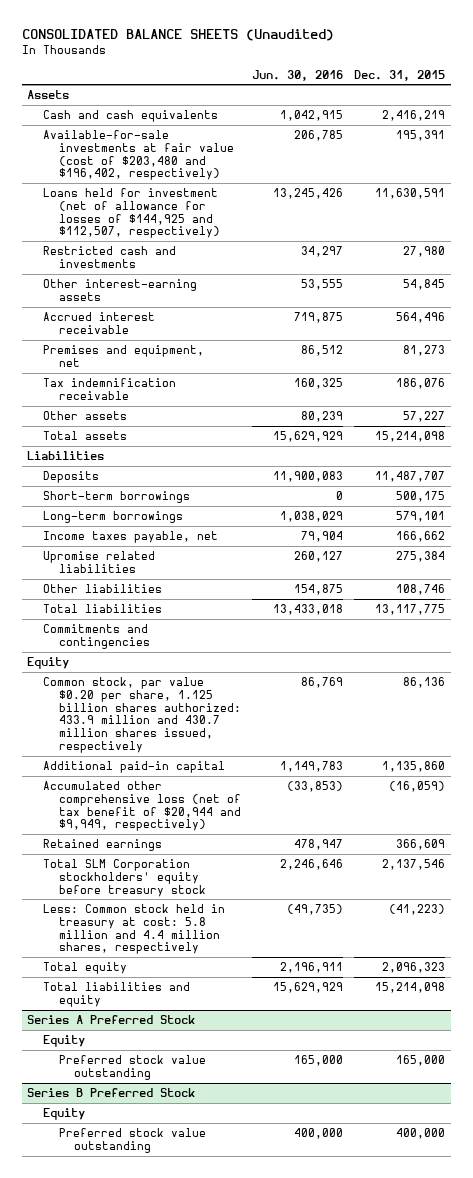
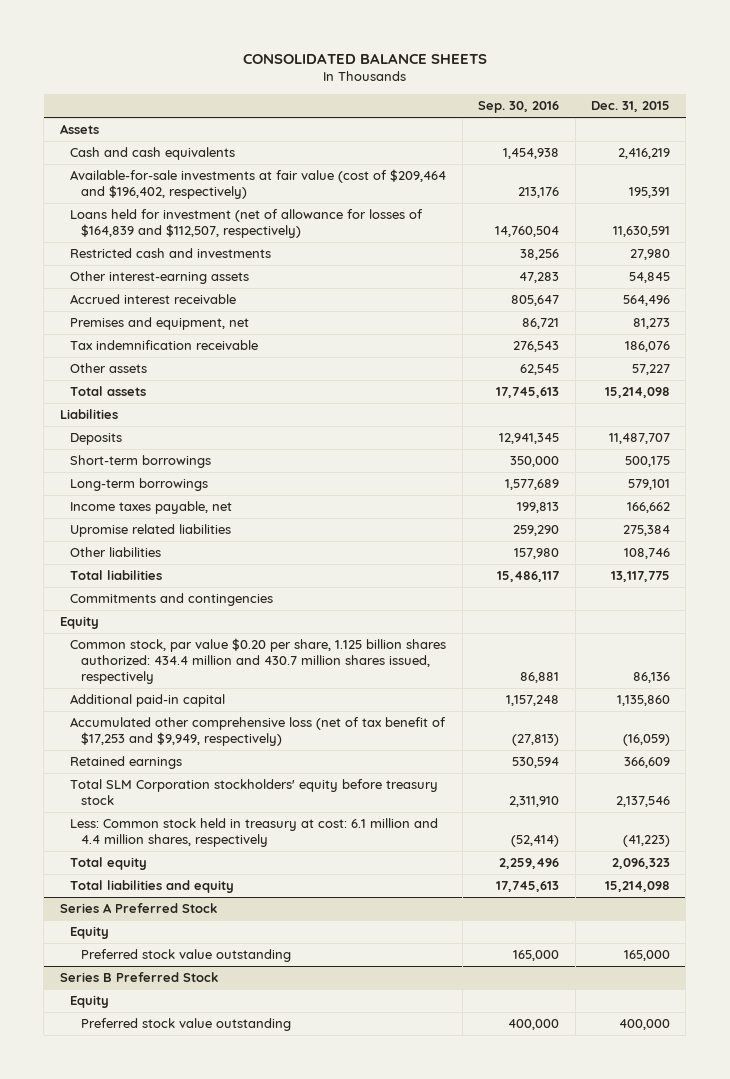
[21,28,334,41] CONSOLIDATED BALANCE SHEETS (Unaudited) -> [242,52,487,64] CONSOLIDATED BALANCE SHEETS
[251,69,343,81] Jun. 30, 2016 -> none
none -> [478,100,560,113] Sep. 30, 2016
[42,130,234,181] Available-for-sale investments at fair value (cost of $203,480 and $196,402, respectively) -> [70,169,447,200] Available-for-sale investments at fair value (cost of $209,464 and $196,402, respectively)
[42,188,220,239] Loans held for investment (net of allowance for losses of $144,925 and $112,507, respectively) -> [70,209,424,239] Loans held for investment (net of allowance for losses of $164,839 and $112,507, respectively)
[42,677,241,754] Common stock, par value $0.20 per share, 1.125 billion shares authorized: 433.9 million and 430.7 million shares issued, respectively -> [70,638,447,685] Common stock, par value $0.20 per share, 1.125 billion shares authorized: 434.4 million and 430.7 million shares issued, respectively
[42,781,241,832] Accumulated other comprehensive loss (net of tax benefit of $20,944 and $9,949, respectively) -> [70,717,447,747] Accumulated other comprehensive loss (net of tax benefit of $17,253 and $9,949, respectively)
[42,904,225,955] Less: Common stock held in treasury at cost: 5.8 million and 4.4 million shares, respectively -> [70,818,439,848] Less: Common stock held in treasury at cost: 6.1 million and 4.4 million shares, respectively

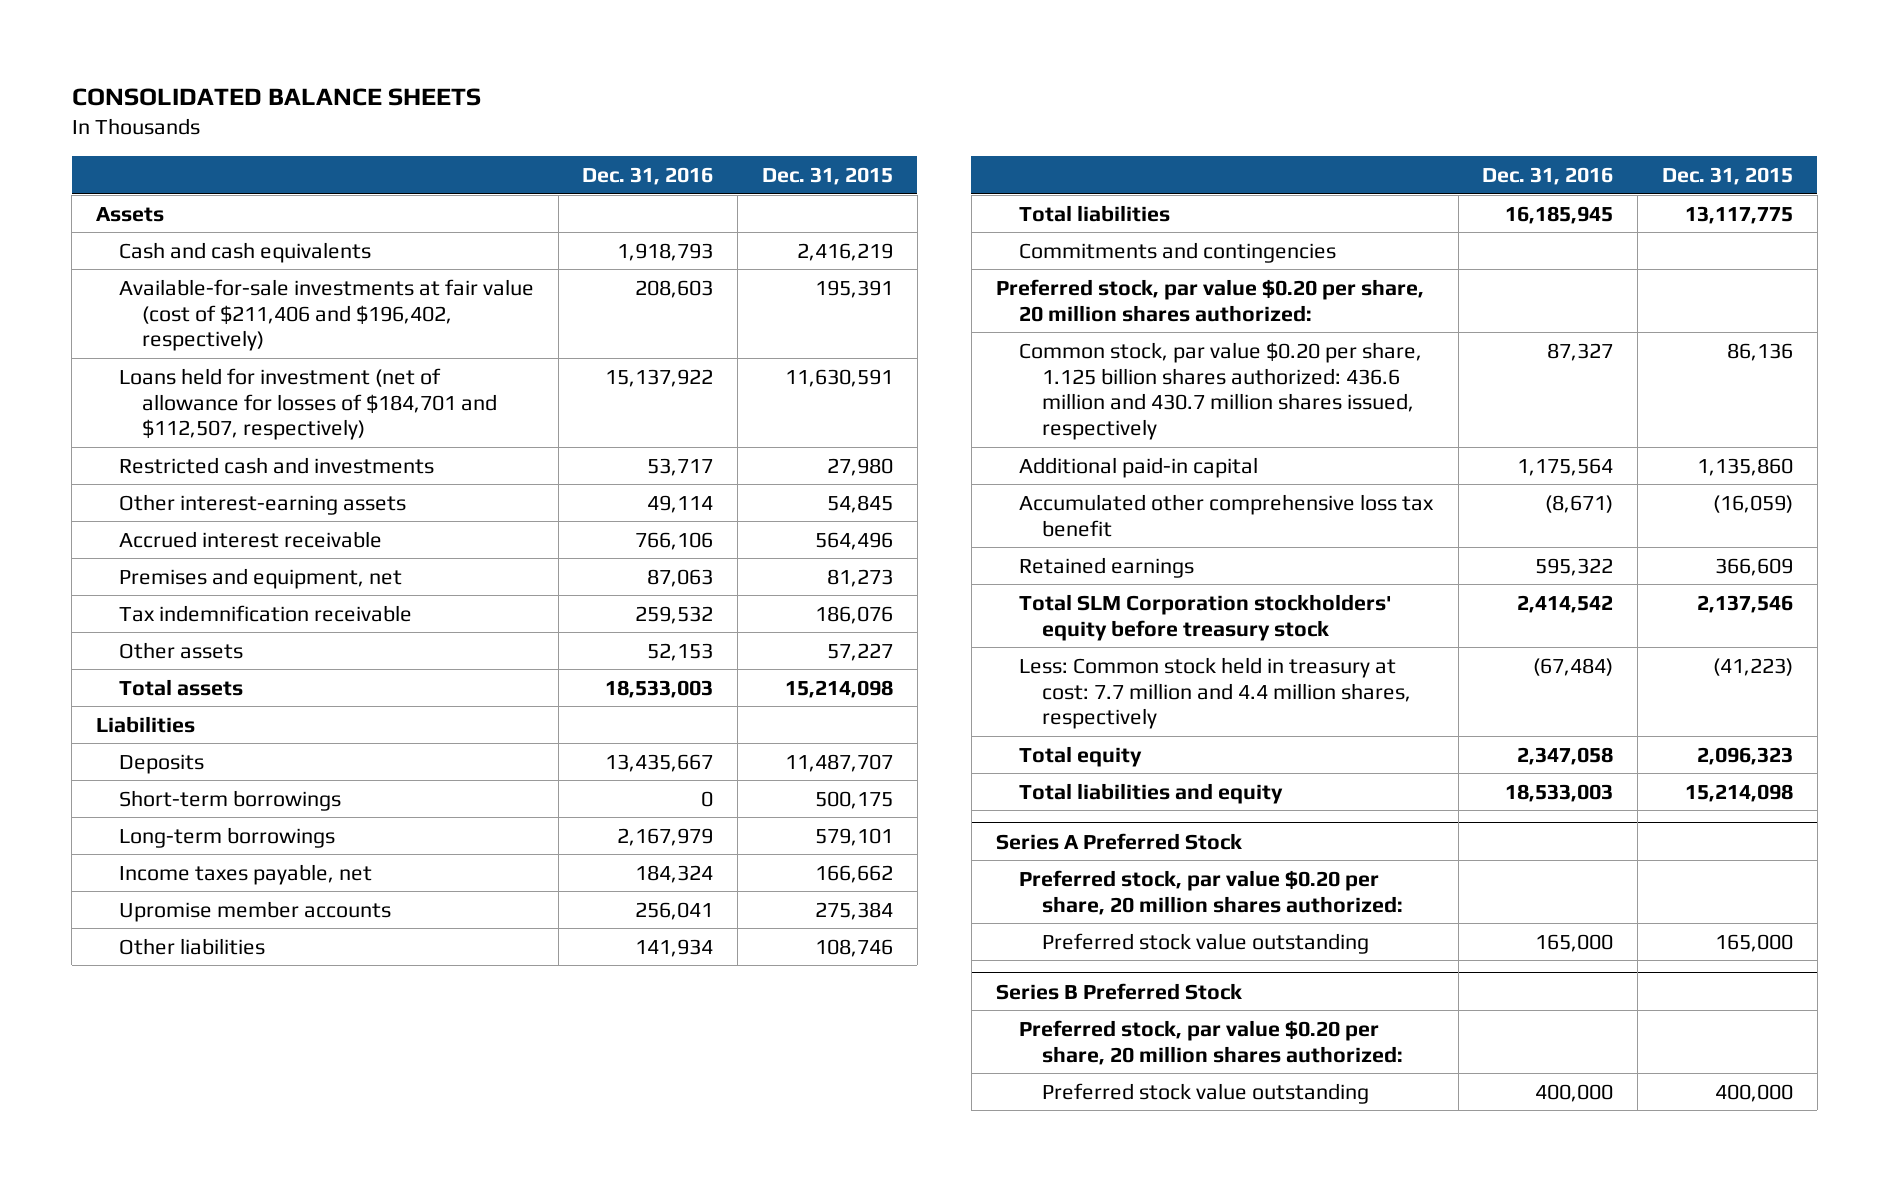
[478,100,560,113] Sep. 30, 2016 -> none
none -> [582,166,714,185] Dec. 31, 2016
[70,169,447,200] Available-for-sale investments at fair value (cost of $209,464 and $196,402, respectively) -> [118,278,534,352] Available-for-sale investments at fair value (cost of $211,406 and $196,402, respectively)
[70,209,424,239] Loans held for investment (net of allowance for losses of $164,839 and $112,507, respectively) -> [118,367,497,441] Loans held for investment (net of allowance for losses of $184,701 and $112,507, respectively)
[70,524,232,538] Upromise related liabilities -> [118,900,391,922] Upromise member accounts
[59,616,99,630] Equity -> none
none -> [995,278,1424,322] Preferred stock, par value $0.20 per share, 20 million shares authorized:
[70,638,447,685] Common stock, par value $0.20 per share, 1.125 billion shares authorized: 434.4 million and 430.7 million shares issued, respectively -> [1018,341,1422,441] Common stock, par value $0.20 per share, 1.125 billion shares authorized: 436.6 million and 430.7 million shares issued, respectively
[70,717,447,747] Accumulated other comprehensive loss (net of tax benefit of $17,253 and $9,949, respectively) -> [1018,493,1434,537] Accumulated other comprehensive loss tax benefit
[70,818,439,848] Less: Common stock held in treasury at cost: 6.1 million and 4.4 million shares, respectively -> [1018,656,1411,730] Less: Common stock held in treasury at cost: 7.7 million and 4.4 million shares, respectively
[70,926,110,940] Equity -> none
none -> [1018,869,1403,915] Preferred stock, par value $0.20 per share, 20 million shares authorized:
[70,995,110,1009] Equity -> none
none -> [1018,1019,1403,1065] Preferred stock, par value $0.20 per share, 20 million shares authorized:

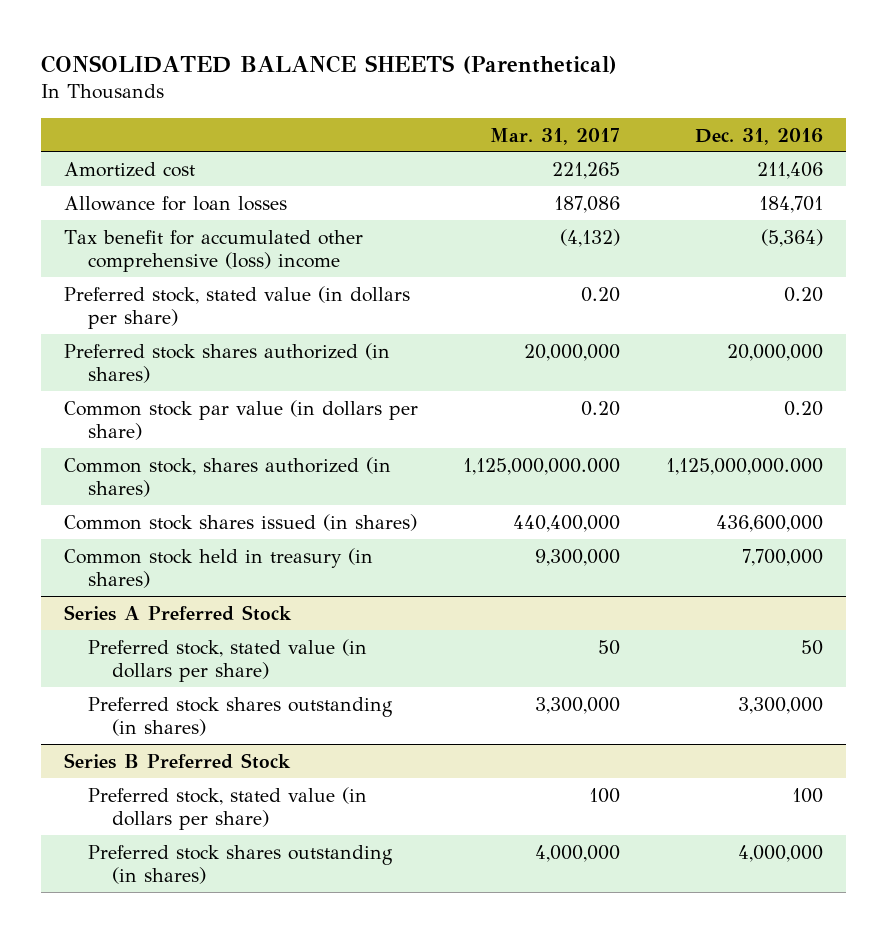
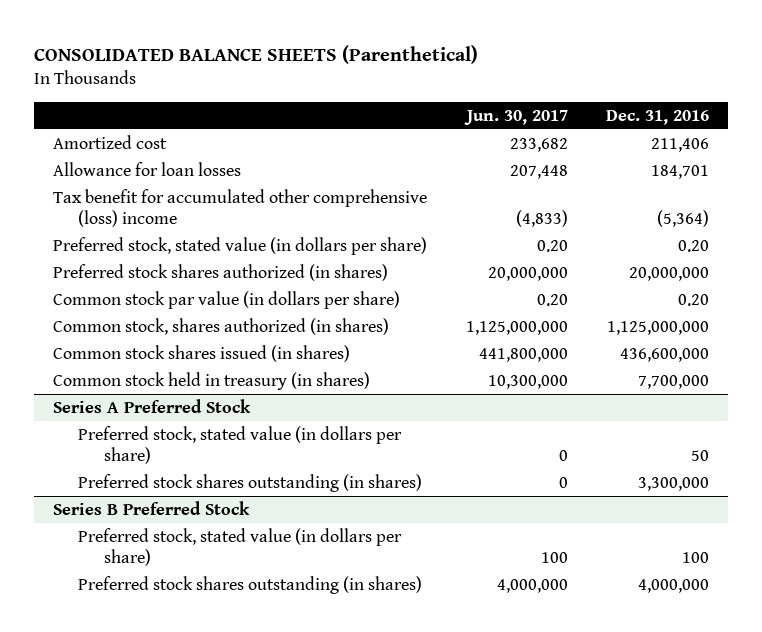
[490,127,621,145] Mar. 31, 2017 -> none
none -> [463,109,568,125] Jun. 30, 2017
[665,457,823,475] 1,125,000,000.000 -> [606,320,709,335] 1,125,000,000

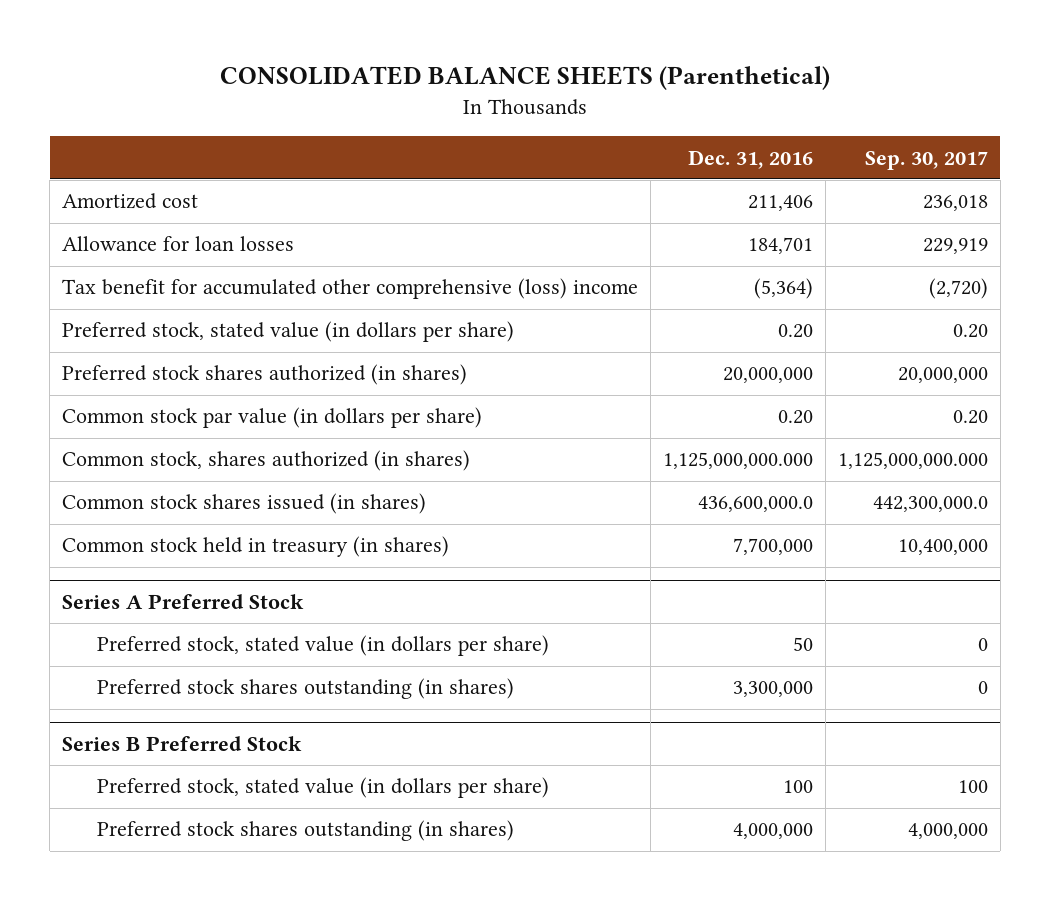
[463,109,568,125] Jun. 30, 2017 -> none
none -> [864,150,988,170] Sep. 30, 2017
[606,320,709,335] 1,125,000,000 -> [663,452,814,470] 1,125,000,000.000
[619,347,709,362] 436,600,000 -> [698,496,814,513] 436,600,000.0

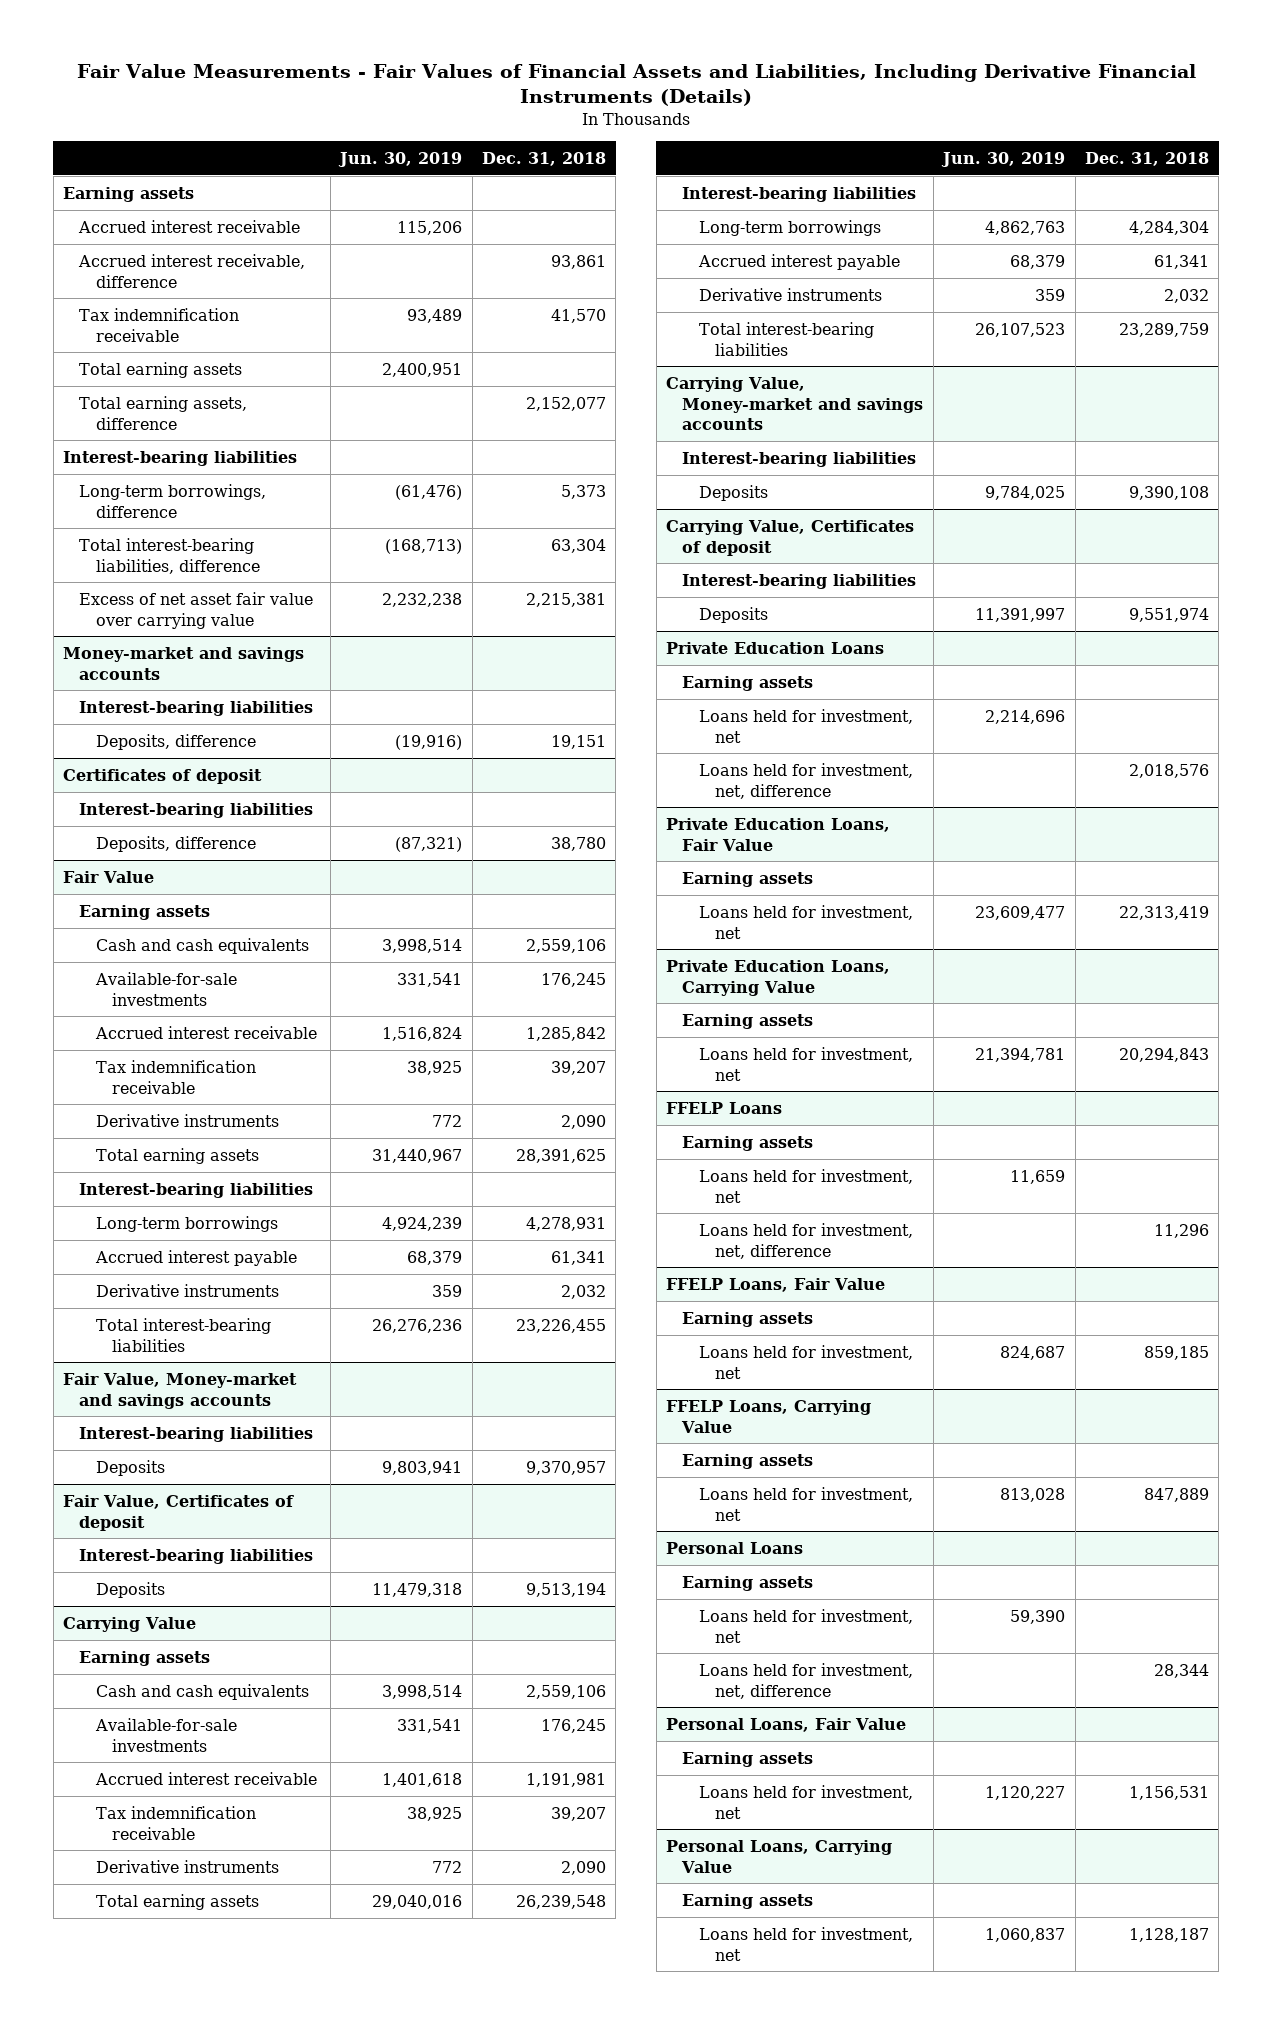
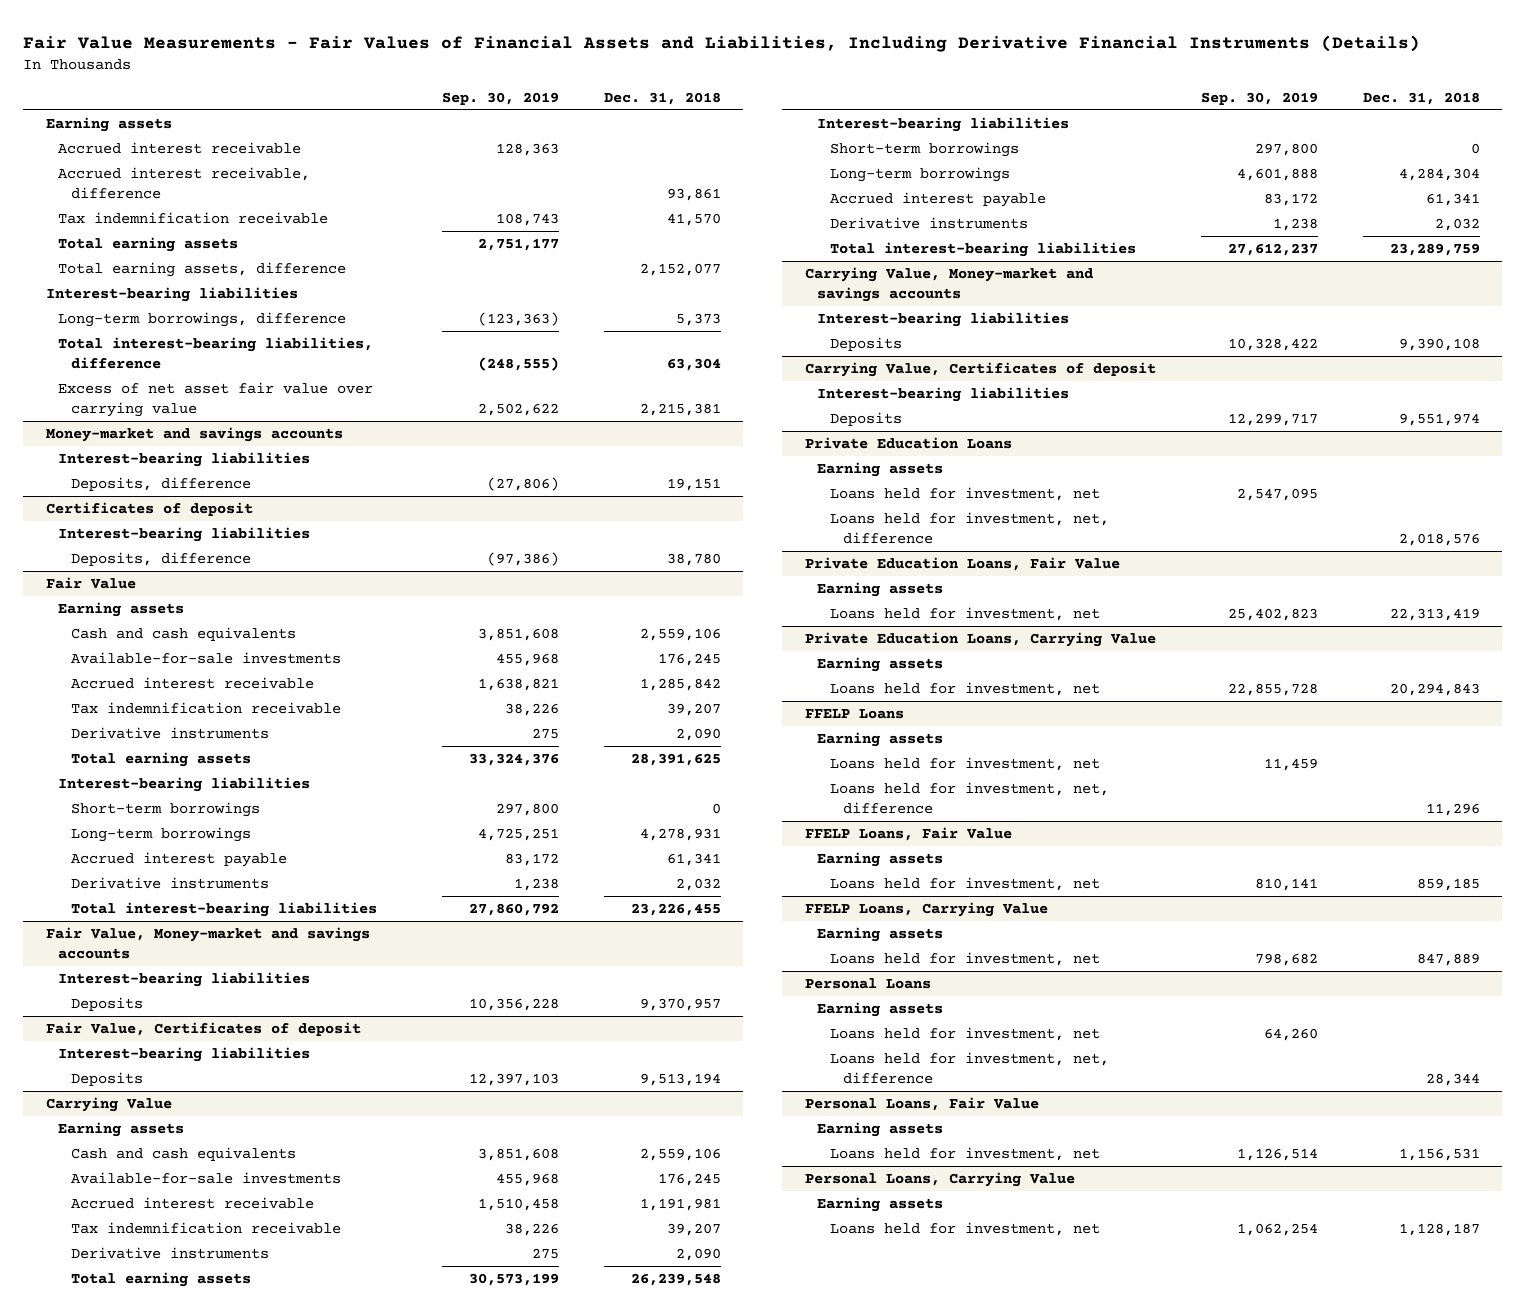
[338,151,463,167] Jun. 30, 2019 -> none
none -> [441,91,559,105] Sep. 30, 2019
none -> [71,802,261,818] Short-term borrowings
none -> [829,142,1019,158] Short-term borrowings

